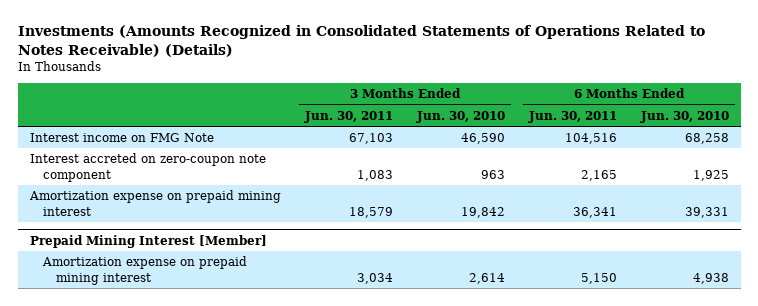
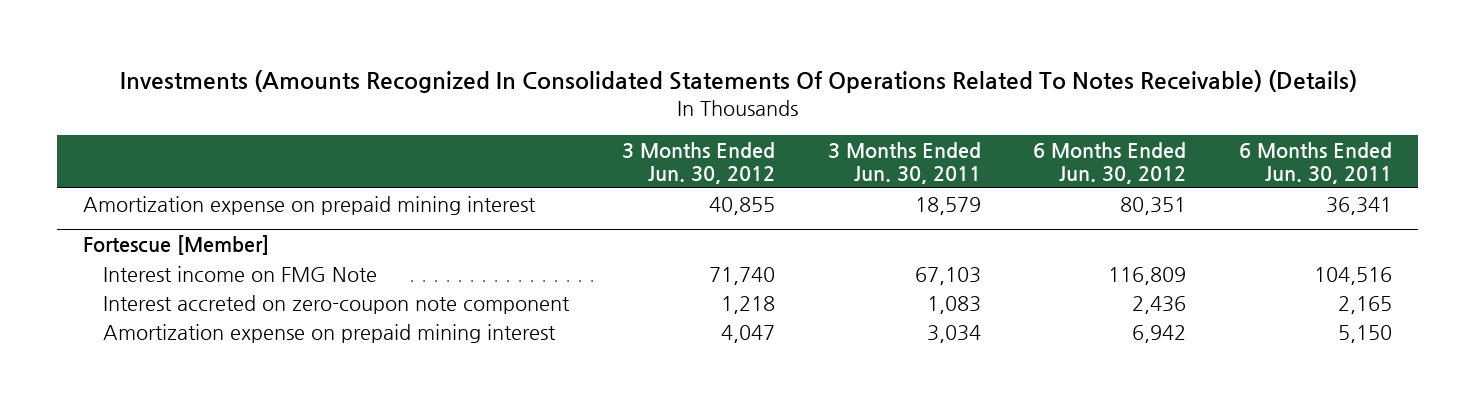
[17,25,705,57] Investments (Amounts Recognized in Consolidated Statements of Operations Related to Notes Receivable) (Details) -> [119,69,1357,93] Investments (Amounts Recognized In Consolidated Statements Of Operations Related To Notes Receivable) (Details)
[415,110,505,123] Jun. 30, 2010 -> none
[639,110,729,123] Jun. 30, 2010 -> none
none -> [621,141,775,185] 3 Months Ended Jun. 30, 2012
none -> [1033,141,1187,185] 6 Months Ended Jun. 30, 2012
[28,190,281,216] Amortization expense on prepaid mining interest -> [83,195,537,215] Amortization expense on prepaid mining interest
none -> [83,235,270,256] Fortescue [Member]
[29,234,267,248] Prepaid Mining Interest [Member] -> none

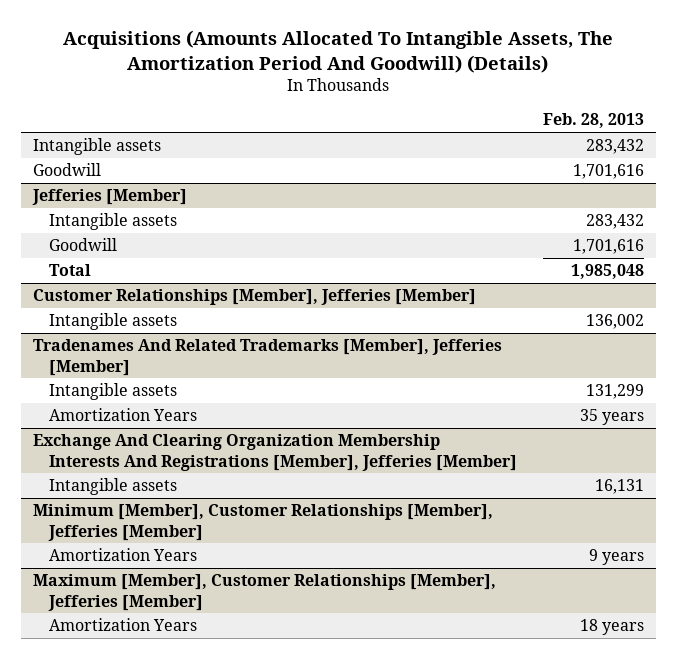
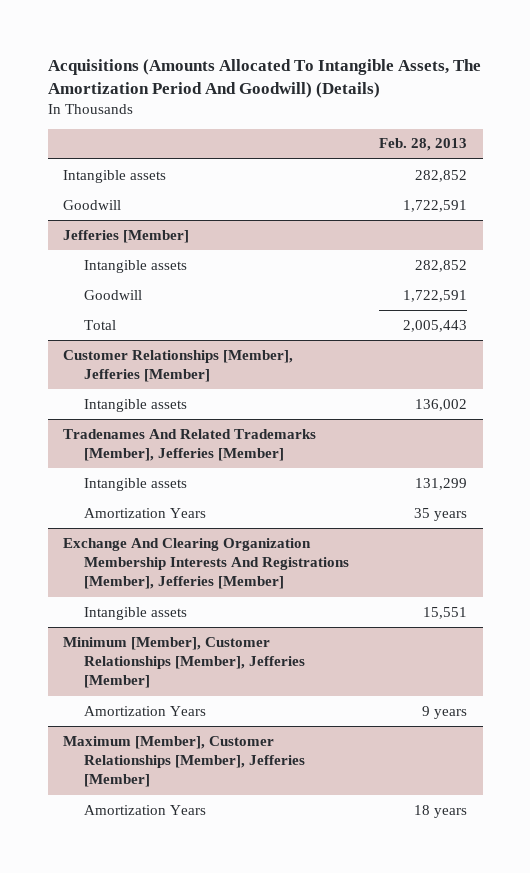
[585,139,644,155] 283,432 -> [415,169,468,182] 282,852
[572,164,644,180] 1,701,616 -> [403,199,468,212] 1,722,591
[585,214,644,230] 283,432 -> [415,259,468,272] 282,852
[572,239,644,255] 1,701,616 -> [403,289,468,302] 1,722,591
[570,264,644,280] 1,985,048 -> [403,319,468,332] 2,005,443
[594,479,644,495] 16,131 -> [423,606,468,619] 15,551

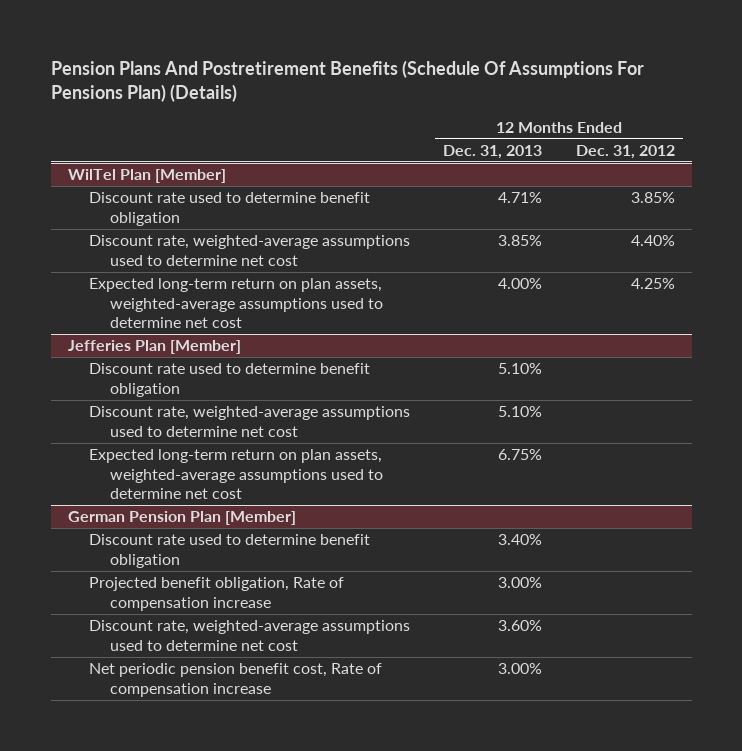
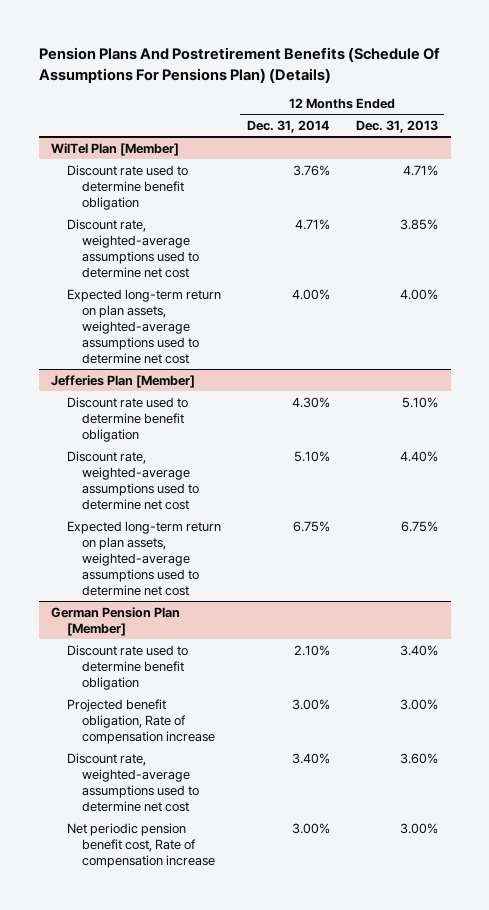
[575,144,675,159] Dec. 31, 2012 -> none
none -> [246,120,330,134] Dec. 31, 2014
[498,406,543,418] 5.10% -> [399,450,438,462] 4.40%

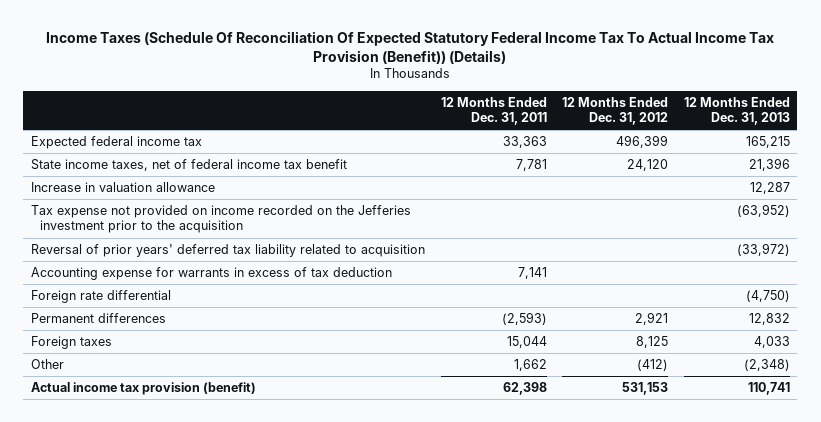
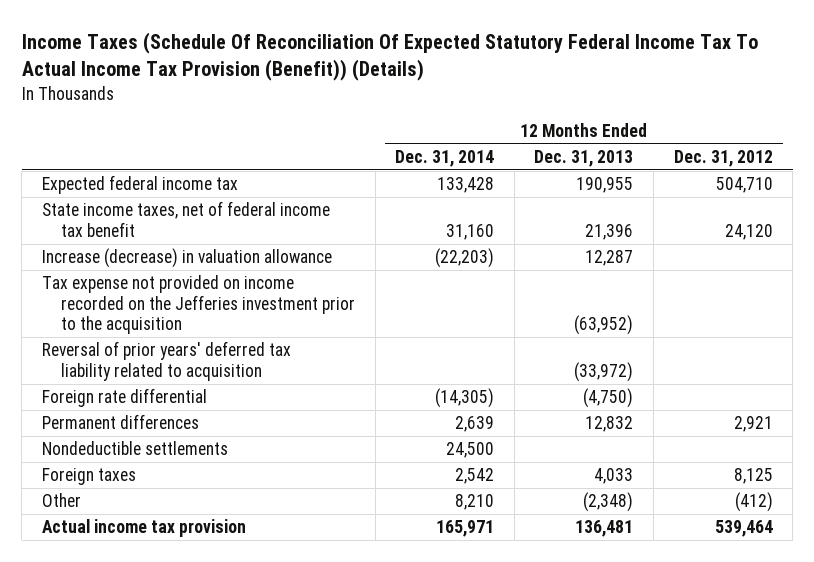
[440,96,547,126] 12 Months Ended Dec. 31, 2011 -> none
none -> [395,150,495,168] Dec. 31, 2014
[616,135,669,149] 496,399 -> [715,177,773,194] 504,710
[745,136,790,149] 165,215 -> [576,177,634,194] 190,955
[31,182,216,193] Increase in valuation allowance -> [41,248,332,269] Increase (decrease) in valuation allowance
[31,267,393,281] Accounting expense for warrants in excess of tax deduction -> none
none -> [41,441,228,456] Nondeductible settlements
[31,382,257,396] Actual income tax provision (benefit) -> [41,519,246,538] Actual income tax provision
[622,382,669,396] 531,153 -> [714,520,773,538] 539,464
[747,382,790,396] 110,741 -> [575,520,634,538] 136,481

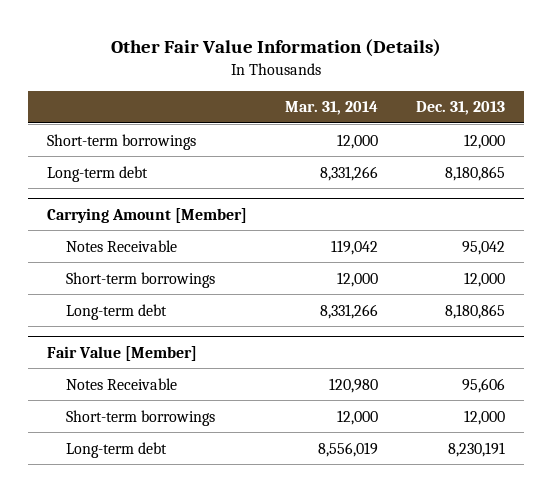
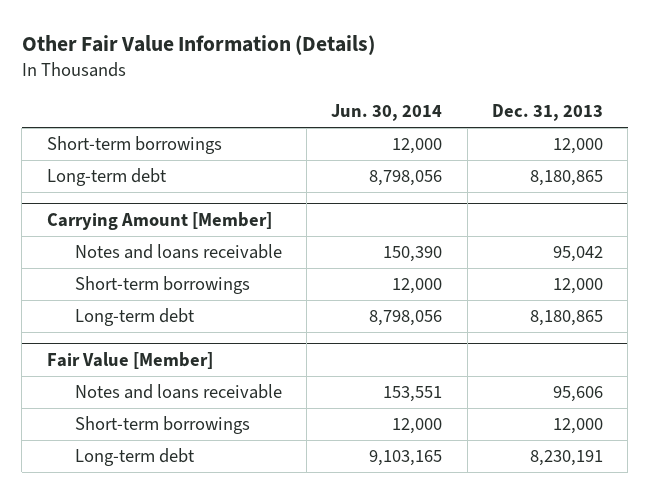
[285,101,379,116] Mar. 31, 2014 -> none
none -> [331,103,443,121] Jun. 30, 2014
[65,239,177,252] Notes Receivable -> [74,244,282,260] Notes and loans receivable
[65,377,177,390] Notes Receivable -> [74,384,282,400] Notes and loans receivable

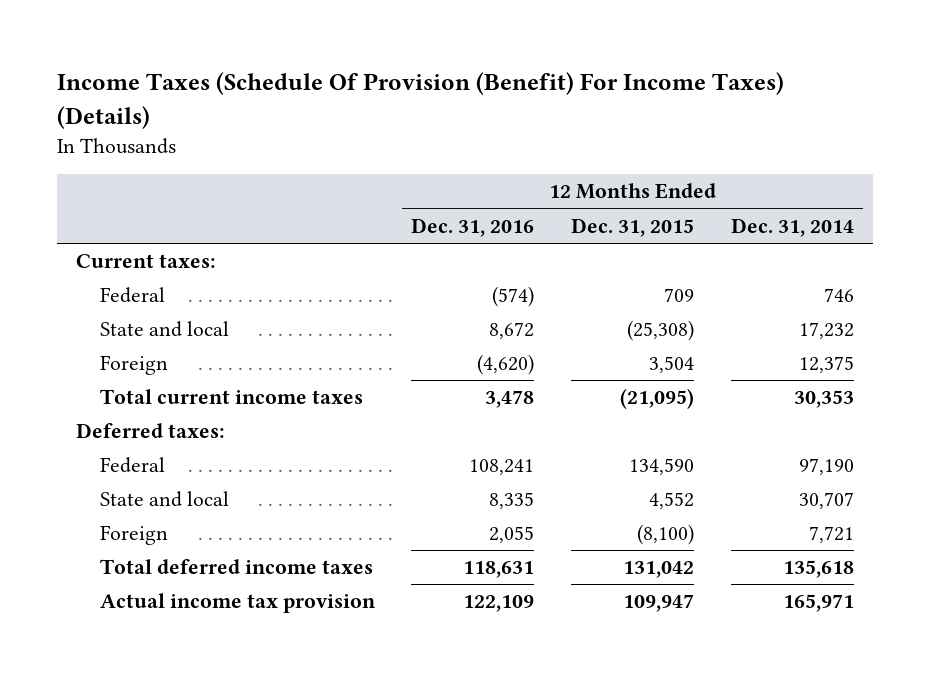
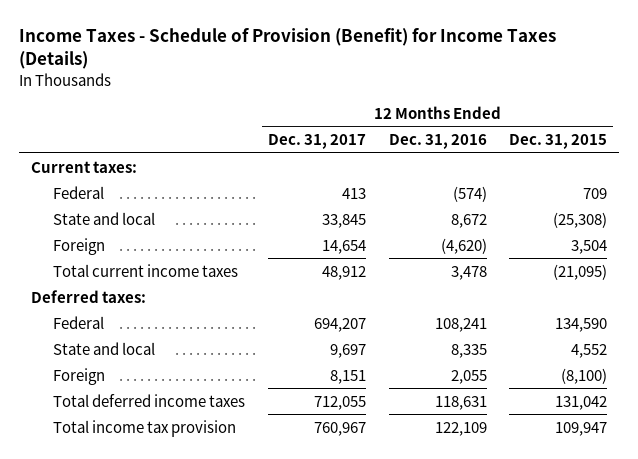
[57,72,785,129] Income Taxes (Schedule Of Provision (Benefit) For Income Taxes) (Details) -> [19,28,557,70] Income Taxes - Schedule of Provision (Benefit) for Income Taxes (Details)
[731,217,855,237] Dec. 31, 2014 -> none
none -> [267,134,366,150] Dec. 31, 2017
[99,593,376,614] Actual income tax provision -> [52,419,236,437] Total income tax provision

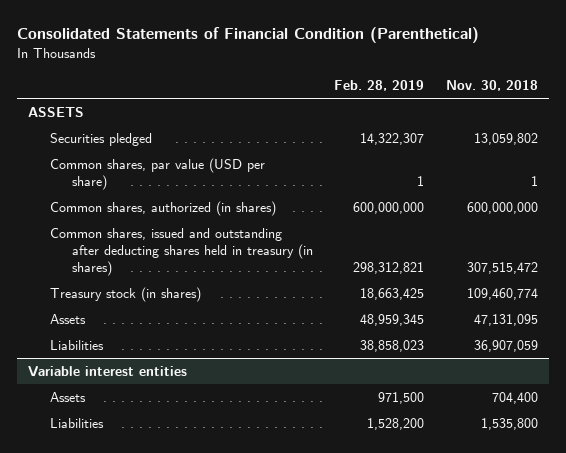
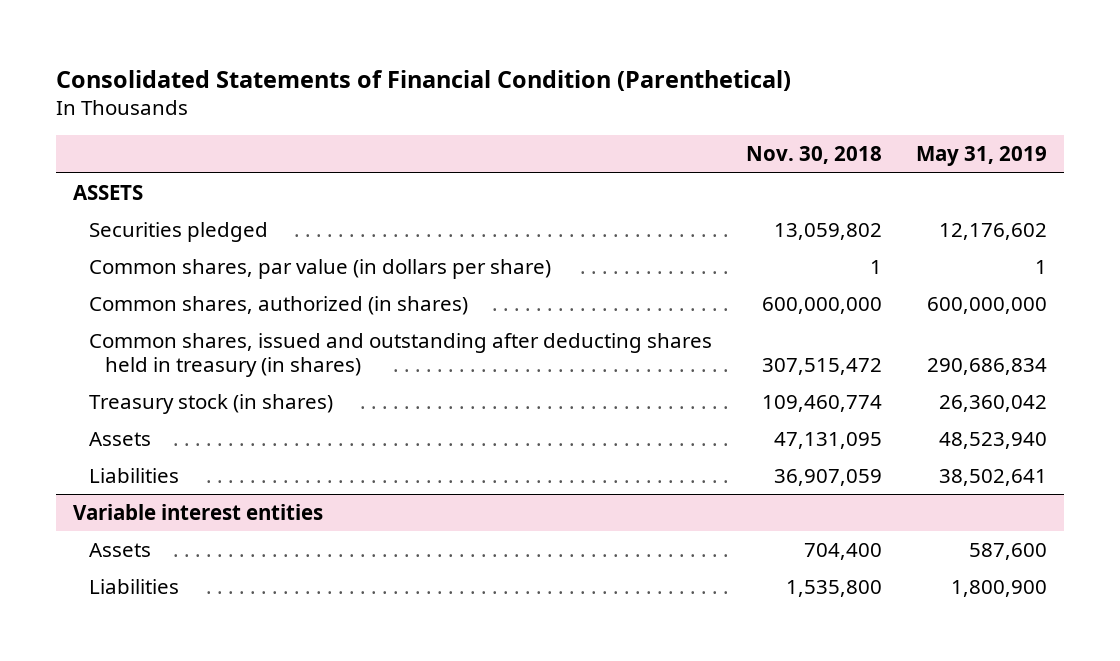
[334,80,425,92] Feb. 28, 2019 -> none
none -> [915,146,1047,167] May 31, 2019
[49,157,265,191] Common shares, par value (USD per share) -> [89,259,552,280] Common shares, par value (in dollars per share)

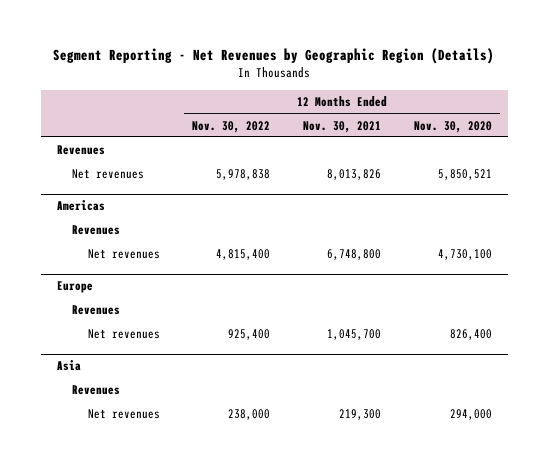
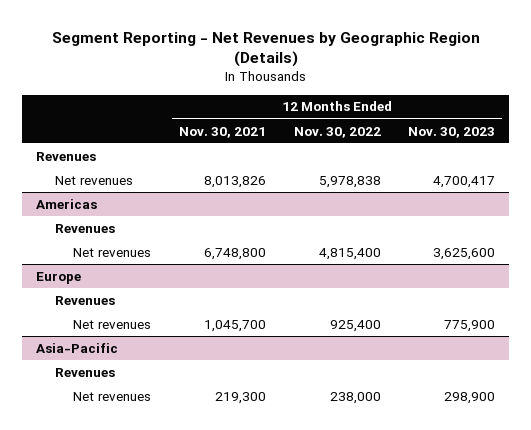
[413,120,492,133] Nov. 30, 2020 -> none
none -> [408,126,496,138] Nov. 30, 2023
[57,360,82,372] Asia -> [36,342,119,353] Asia-Pacific

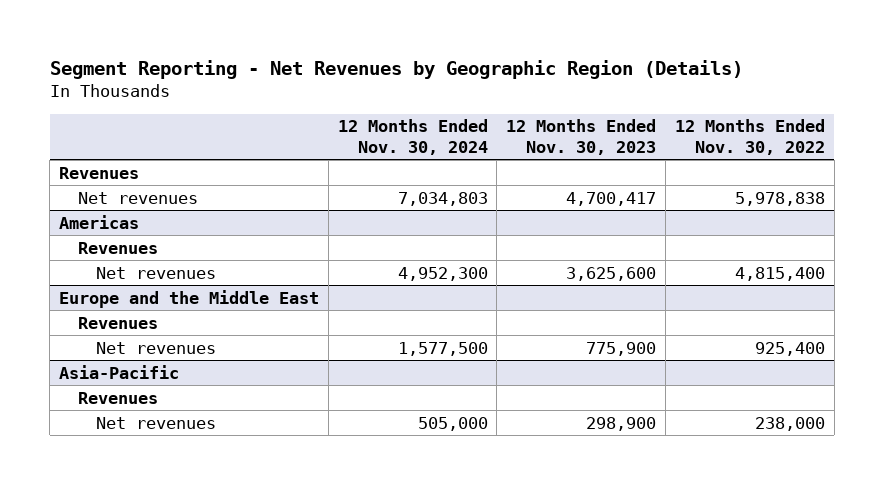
[179,126,267,138] Nov. 30, 2021 -> none
none -> [337,119,488,155] 12 Months Ended Nov. 30, 2024
[36,271,82,284] Europe -> [59,289,320,308] Europe and the Middle East

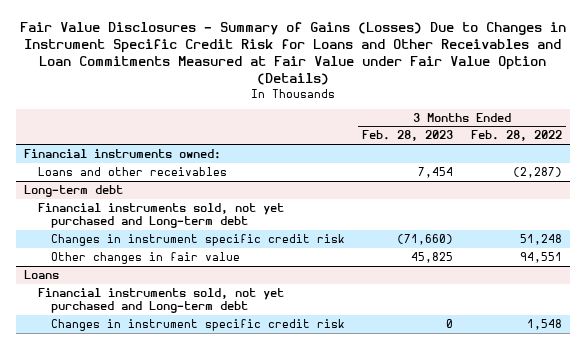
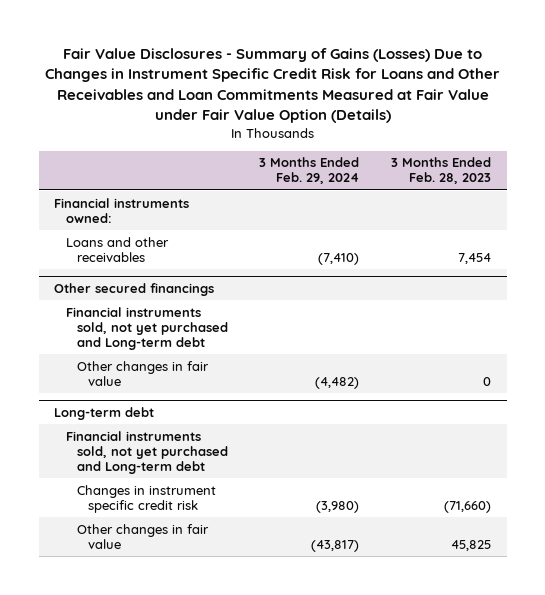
[470,130,562,142] Feb. 28, 2022 -> none
none -> [259,157,360,185] 3 Months Ended Feb. 29, 2024
none -> [54,283,215,297] Other secured financings
none -> [65,306,228,350] Financial instruments sold, not yet purchased and Long-term debt
none -> [76,360,209,386] Other changes in fair value
[24,270,60,280] Loans -> none
[37,288,284,314] Financial instruments sold, not yet purchased and Long-term debt -> none
[51,319,346,332] Changes in instrument specific credit risk -> none

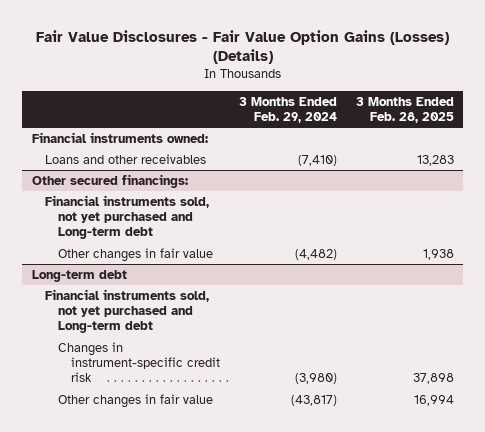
[44,47,500,123] Fair Value Disclosures - Summary of Gains (Losses) Due to Changes in Instrument Specific Credit Risk for Loans and Other Receivables and Loan Commitments Measured at Fair Value under Fair Value Option (Details) -> [35,29,449,65] Fair Value Disclosures - Fair Value Option Gains (Losses) (Details)
[390,157,491,185] 3 Months Ended Feb. 28, 2023 -> none
none -> [355,96,454,123] 3 Months Ended Feb. 28, 2025
[54,283,215,297] Other secured financings -> [31,173,188,188] Other secured financings:
[76,484,216,513] Changes in instrument specific credit risk -> [57,341,220,383] Changes in instrument-specific credit risk

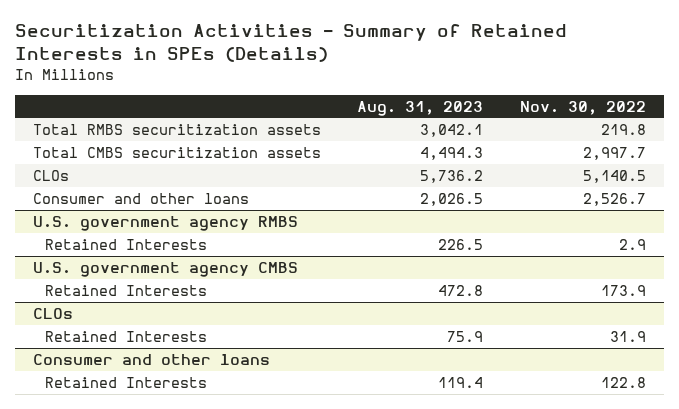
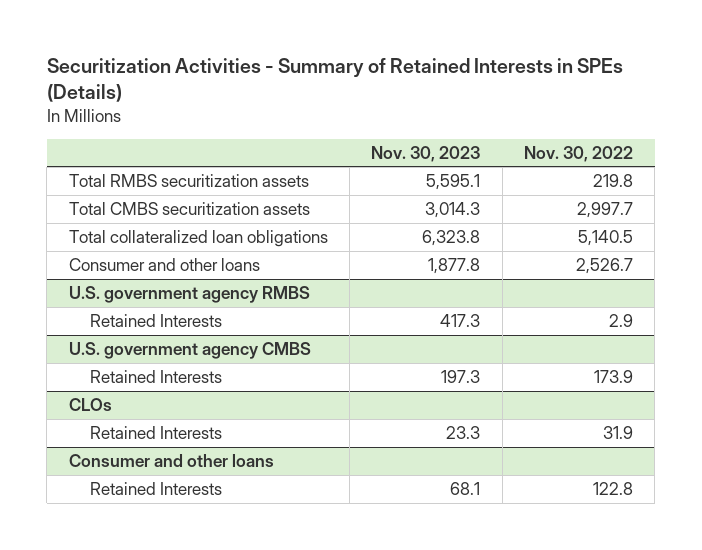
[357,100,484,116] Aug. 31, 2023 -> none
none -> [371,145,481,162] Nov. 30, 2023
[32,169,69,181] CLOs -> [68,229,328,247] Total collateralized loan obligations

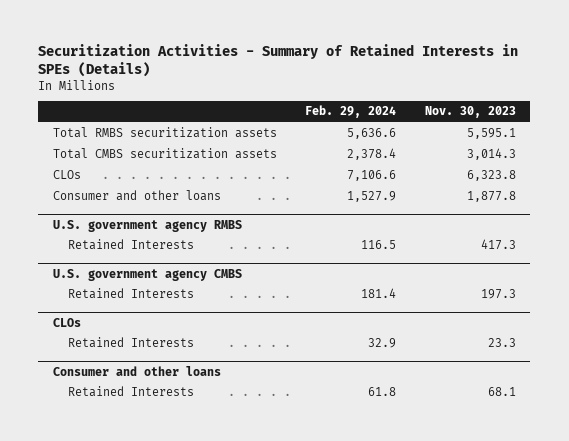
[524,145,634,162] Nov. 30, 2022 -> none
none -> [305,105,397,119] Feb. 29, 2024
[68,229,328,247] Total collateralized loan obligations -> [52,170,81,180] CLOs

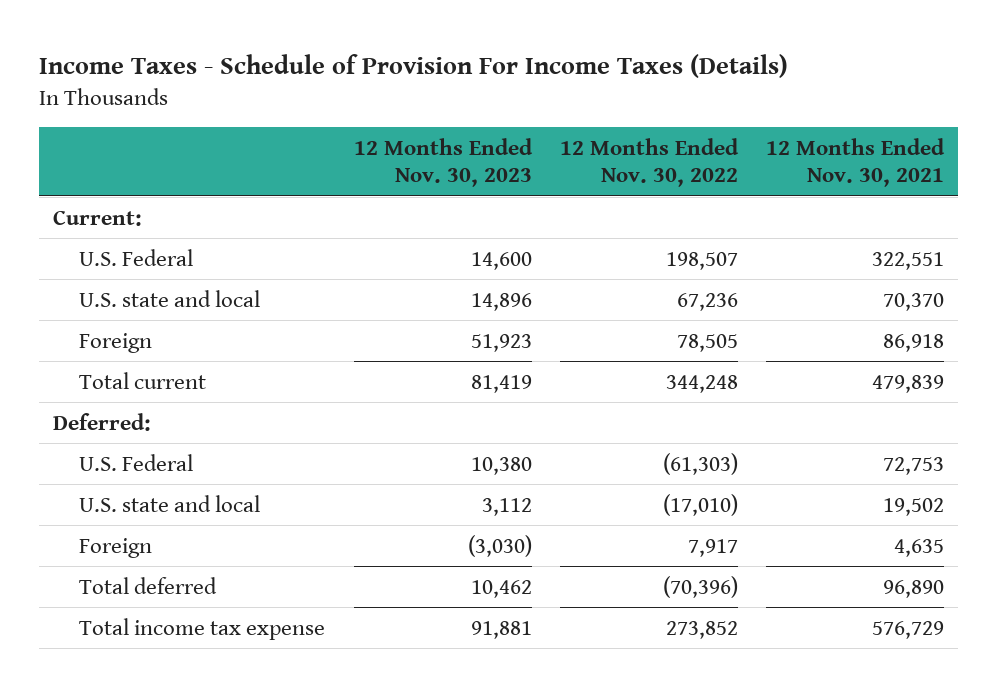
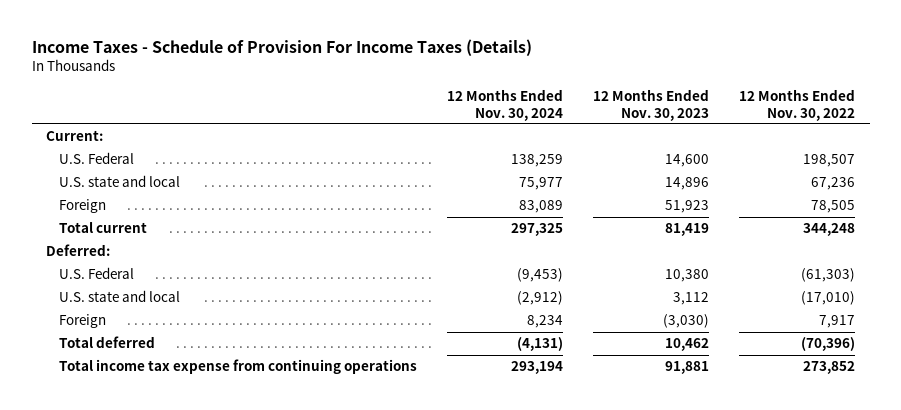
[766,138,946,188] 12 Months Ended Nov. 30, 2021 -> none
none -> [447,89,564,121] 12 Months Ended Nov. 30, 2024
[79,617,326,640] Total income tax expense -> [59,359,418,375] Total income tax expense from continuing operations

